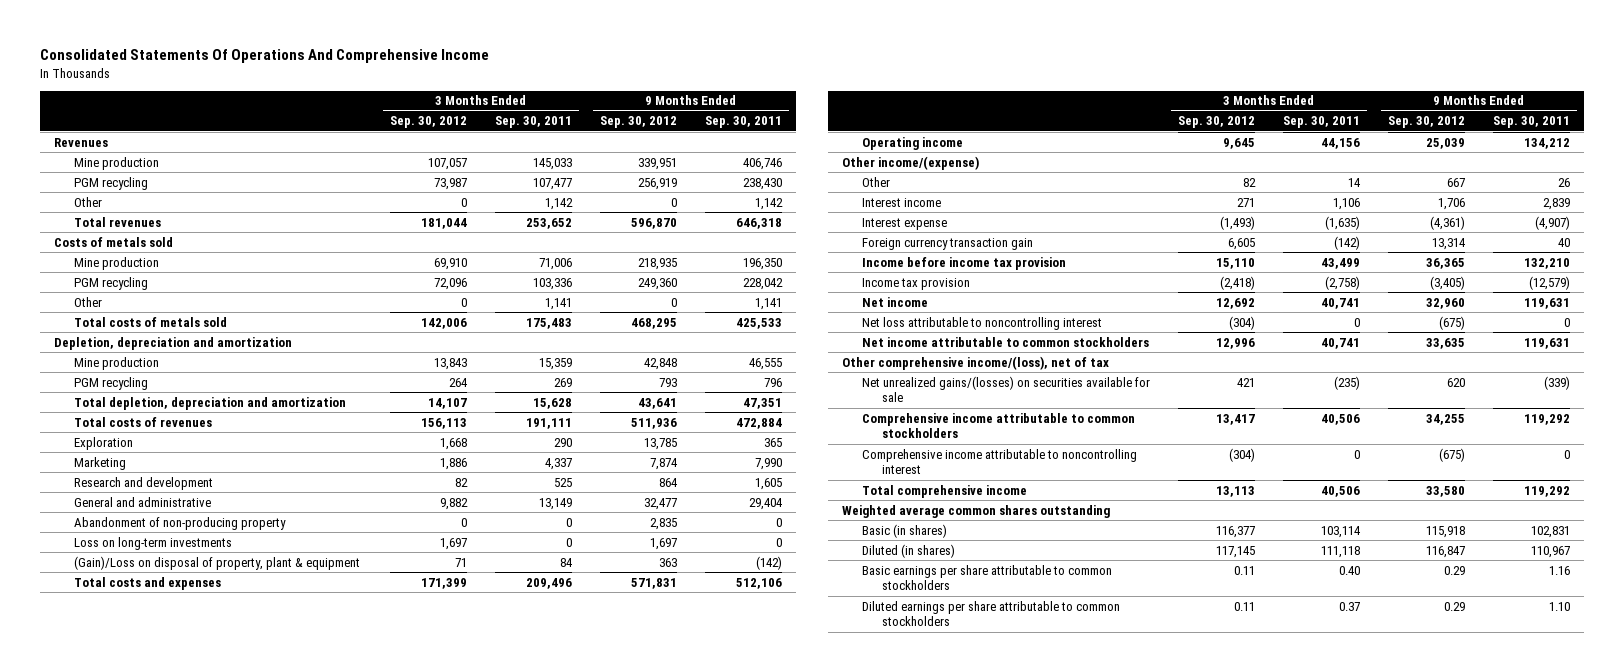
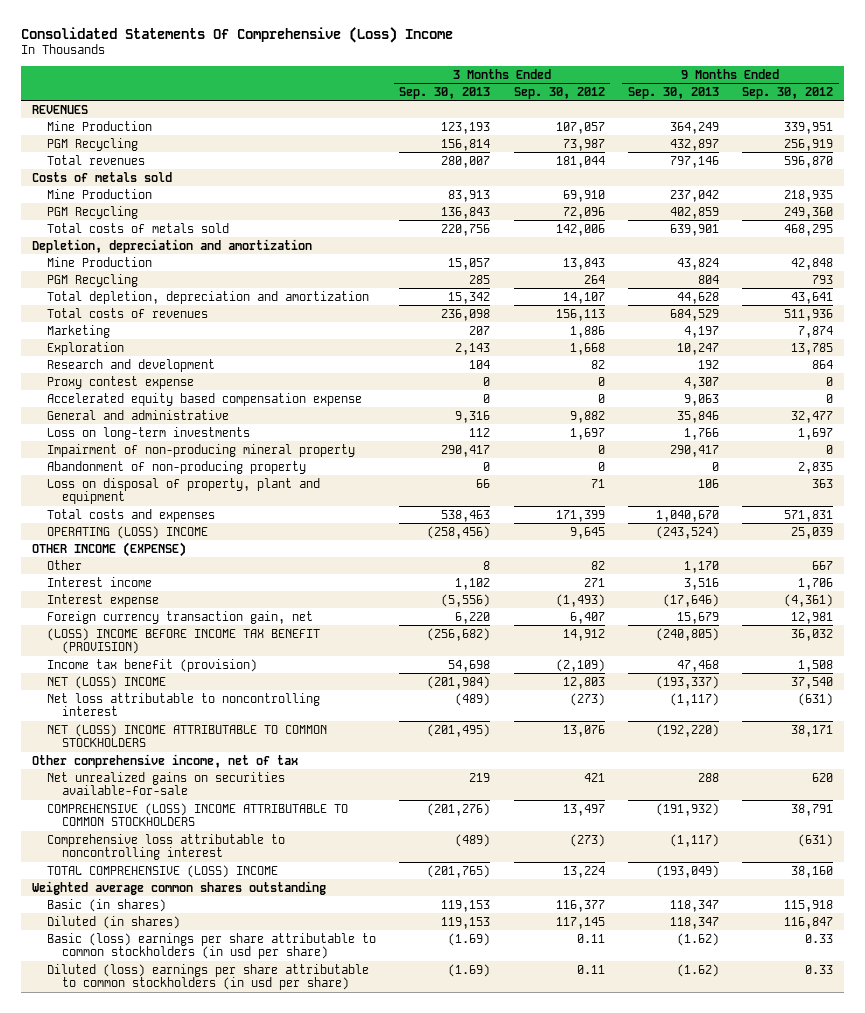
[40,49,490,64] Consolidated Statements Of Operations And Comprehensive Income -> [20,26,453,43] Consolidated Statements Of Comprehensive (Loss) Income
[495,116,573,129] Sep. 30, 2011 -> none
[704,116,782,129] Sep. 30, 2011 -> none
none -> [399,86,491,99] Sep. 30, 2013
none -> [627,86,719,99] Sep. 30, 2013
[74,196,103,207] Other -> none
[54,137,109,147] Revenues -> [32,104,89,114] REVENUES
[74,156,160,170] Mine production -> [47,120,153,131] Mine Production
[74,176,149,190] PGM recycling -> [47,137,139,151] PGM Recycling
[74,296,103,307] Other -> none
[74,256,160,270] Mine production -> [47,188,153,199] Mine Production
[74,276,149,290] PGM recycling -> [47,205,139,219] PGM Recycling
[74,356,160,370] Mine production -> [47,256,153,267] Mine Production
[74,376,149,390] PGM recycling -> [47,273,139,287] PGM Recycling
[74,436,134,450] Exploration -> [47,341,125,355] Exploration
none -> [47,375,195,389] Proxy contest expense
none -> [47,392,363,406] Accelerated equity based compensation expense
none -> [47,443,356,457] Impairment of non-producing mineral property
[74,516,287,530] Abandonment of non-producing property -> [47,460,307,474] Abandonment of non-producing property
[74,555,361,570] (Gain)/Loss on disposal of property, plant & equipment -> [47,477,321,505] Loss on disposal of property, plant and equipment
[861,136,963,150] Operating income -> [47,525,209,539] OPERATING (LOSS) INCOME
[842,155,980,170] Other income/(expense) -> [32,541,187,557] OTHER INCOME (EXPENSE)
[861,237,1033,250] Foreign currency transaction gain -> [47,610,314,624] Foreign currency transaction gain, net
[1227,237,1255,250] 6,605 -> [569,611,605,624] 6,407
[1431,237,1466,250] 13,314 -> [790,611,833,624] 12,981
[861,256,1066,270] Income before income tax provision -> [47,627,321,655] (LOSS) INCOME BEFORE INCOME TAX BENEFIT (PROVISION)
[1215,257,1255,269] 15,110 -> [562,628,605,641] 14,912
[1425,257,1465,269] 36,365 -> [790,628,833,641] 36,032
[861,277,970,290] Income tax provision -> [47,658,258,672] Income tax benefit (provision)
[1219,275,1255,290] (2,418) -> [555,658,605,672] (2,109)
[1429,275,1465,290] (3,405) -> [797,659,833,672] 1,508
[861,296,928,307] Net income -> [47,675,167,689] NET (LOSS) INCOME
[1215,297,1255,309] 12,692 -> [562,676,605,689] 12,803
[1425,297,1465,309] 32,960 -> [790,676,833,689] 37,540
[1228,315,1255,330] (304) -> [569,692,605,706] (273)
[1438,315,1465,330] (675) -> [797,692,833,706] (631)
[861,336,1149,347] Net income attributable to common stockholders -> [47,723,328,748] NET (LOSS) INCOME ATTRIBUTABLE TO COMMON STOCKHOLDERS
[1215,337,1255,349] 12,996 -> [562,724,605,737] 13,076
[1425,337,1465,349] 33,635 -> [790,724,833,737] 38,171
[842,355,1110,370] Other comprehensive income/(loss), net of tax -> [32,753,299,768] Other comprehensive income, net of tax
[861,375,1150,403] Net unrealized gains/(losses) on securities available for sale -> [47,771,286,796] Net unrealized gains on securities available-for-sale
[861,412,1135,439] Comprehensive income attributable to common stockholders -> [47,802,349,827] COMPREHENSIVE (LOSS) INCOME ATTRIBUTABLE TO COMMON STOCKHOLDERS
[1215,413,1255,425] 13,417 -> [562,803,605,816] 13,497
[1425,413,1465,425] 34,255 -> [790,803,833,816] 38,791
[861,448,1137,475] Comprehensive income attributable to noncontrolling interest -> [47,833,286,861] Comprehensive loss attributable to noncontrolling interest
[1228,447,1255,462] (304) -> [569,833,605,847] (273)
[1438,447,1465,462] (675) -> [797,833,833,847] (631)
[861,484,1027,498] Total comprehensive income -> [47,864,279,878] TOTAL COMPREHENSIVE (LOSS) INCOME
[1215,485,1255,497] 13,113 -> [562,865,605,878] 13,224
[1425,485,1465,497] 33,580 -> [790,865,833,878] 38,160
[861,564,1112,591] Basic earnings per share attributable to common stockholders -> [47,932,377,960] Basic (loss) earnings per share attributable to common stockholders (in usd per share)
[1443,565,1465,575] 0.29 -> [804,933,833,943] 0.33
[861,600,1120,627] Diluted earnings per share attributable to common stockholders -> [47,963,370,991] Diluted (loss) earnings per share attributable to common stockholders (in usd per share)
[1443,601,1465,611] 0.29 -> [804,964,833,974] 0.33

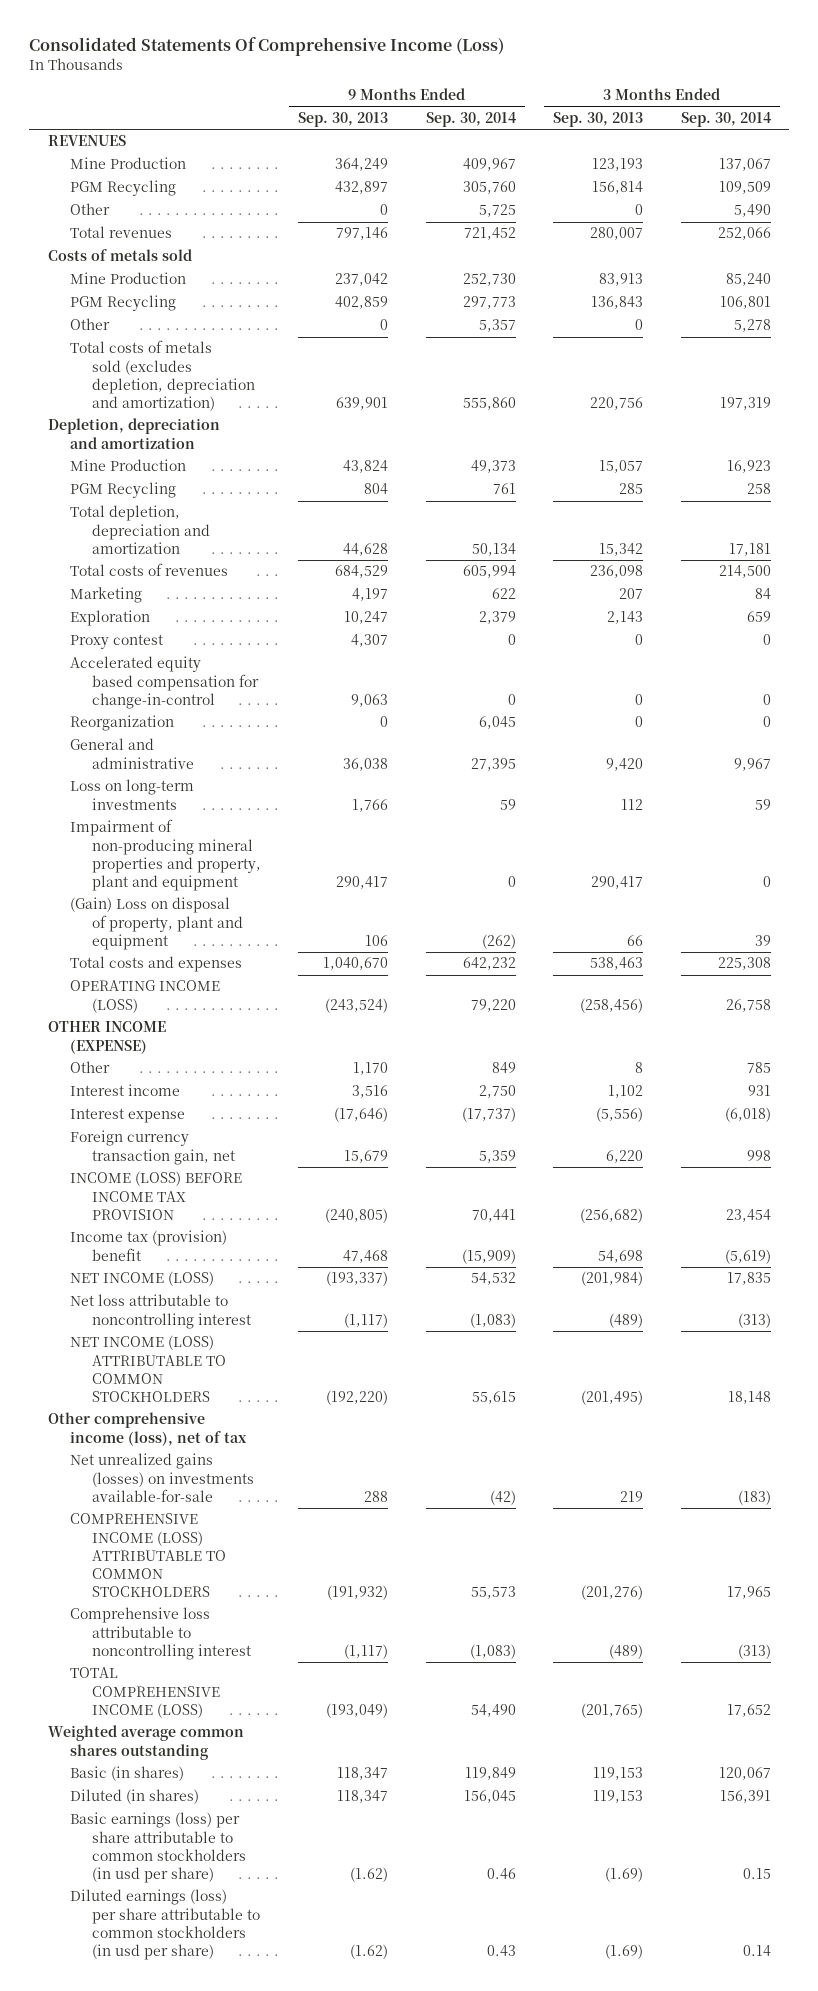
[20,26,453,43] Consolidated Statements Of Comprehensive (Loss) Income -> [29,36,505,56] Consolidated Statements Of Comprehensive Income (Loss)
[513,86,605,99] Sep. 30, 2012 -> none
[741,86,833,99] Sep. 30, 2012 -> none
none -> [425,112,516,128] Sep. 30, 2014
none -> [680,112,771,128] Sep. 30, 2014
none -> [69,203,110,216] Other
none -> [69,318,110,331] Other
[47,222,230,233] Total costs of metals sold -> [69,340,255,411] Total costs of metals sold (excludes depletion, depreciation and amortization)
[47,358,216,372] Research and development -> none
[47,375,195,389] Proxy contest expense -> [69,634,163,650] Proxy contest
[47,392,363,406] Accelerated equity based compensation expense -> [69,656,259,709] Accelerated equity based compensation for change-in-control
none -> [69,715,174,732] Reorganization
[455,410,491,423] 9,316 -> [606,757,644,771] 9,420
[676,410,719,423] 35,846 -> [343,757,389,771] 36,038
[47,460,307,474] Abandonment of non-producing property -> none
[47,443,356,457] Impairment of non-producing mineral property -> [69,819,261,891] Impairment of non-producing mineral properties and property, plant and equipment
[47,477,321,505] Loss on disposal of property, plant and equipment -> [69,897,243,950] (Gain) Loss on disposal of property, plant and equipment
[47,525,209,539] OPERATING (LOSS) INCOME -> [69,980,220,1013] OPERATING INCOME (LOSS)
[47,627,321,655] (LOSS) INCOME BEFORE INCOME TAX BENEFIT (PROVISION) -> [69,1171,242,1220] INCOME (LOSS) BEFORE INCOME TAX PROVISION
[47,658,258,672] Income tax benefit (provision) -> [69,1230,227,1261] Income tax (provision) benefit
[47,675,167,689] NET (LOSS) INCOME -> [69,1271,214,1287] NET INCOME (LOSS)
[47,723,328,748] NET (LOSS) INCOME ATTRIBUTABLE TO COMMON STOCKHOLDERS -> [69,1335,226,1402] NET INCOME (LOSS) ATTRIBUTABLE TO COMMON STOCKHOLDERS
[32,753,299,768] Other comprehensive income, net of tax -> [47,1412,247,1446] Other comprehensive income (loss), net of tax
[47,771,286,796] Net unrealized gains on securities available-for-sale -> [69,1453,254,1502] Net unrealized gains (losses) on investments available-for-sale
[47,802,349,827] COMPREHENSIVE (LOSS) INCOME ATTRIBUTABLE TO COMMON STOCKHOLDERS -> [69,1513,226,1597] COMPREHENSIVE INCOME (LOSS) ATTRIBUTABLE TO COMMON STOCKHOLDERS
[47,864,279,878] TOTAL COMPREHENSIVE (LOSS) INCOME -> [69,1667,220,1718] TOTAL COMPREHENSIVE INCOME (LOSS)
[47,932,377,960] Basic (loss) earnings per share attributable to common stockholders (in usd per share) -> [69,1812,246,1883] Basic earnings (loss) per share attributable to common stockholders (in usd per share)
[47,963,370,991] Diluted (loss) earnings per share attributable to common stockholders (in usd per share) -> [69,1889,260,1960] Diluted earnings (loss) per share attributable to common stockholders (in usd per share)

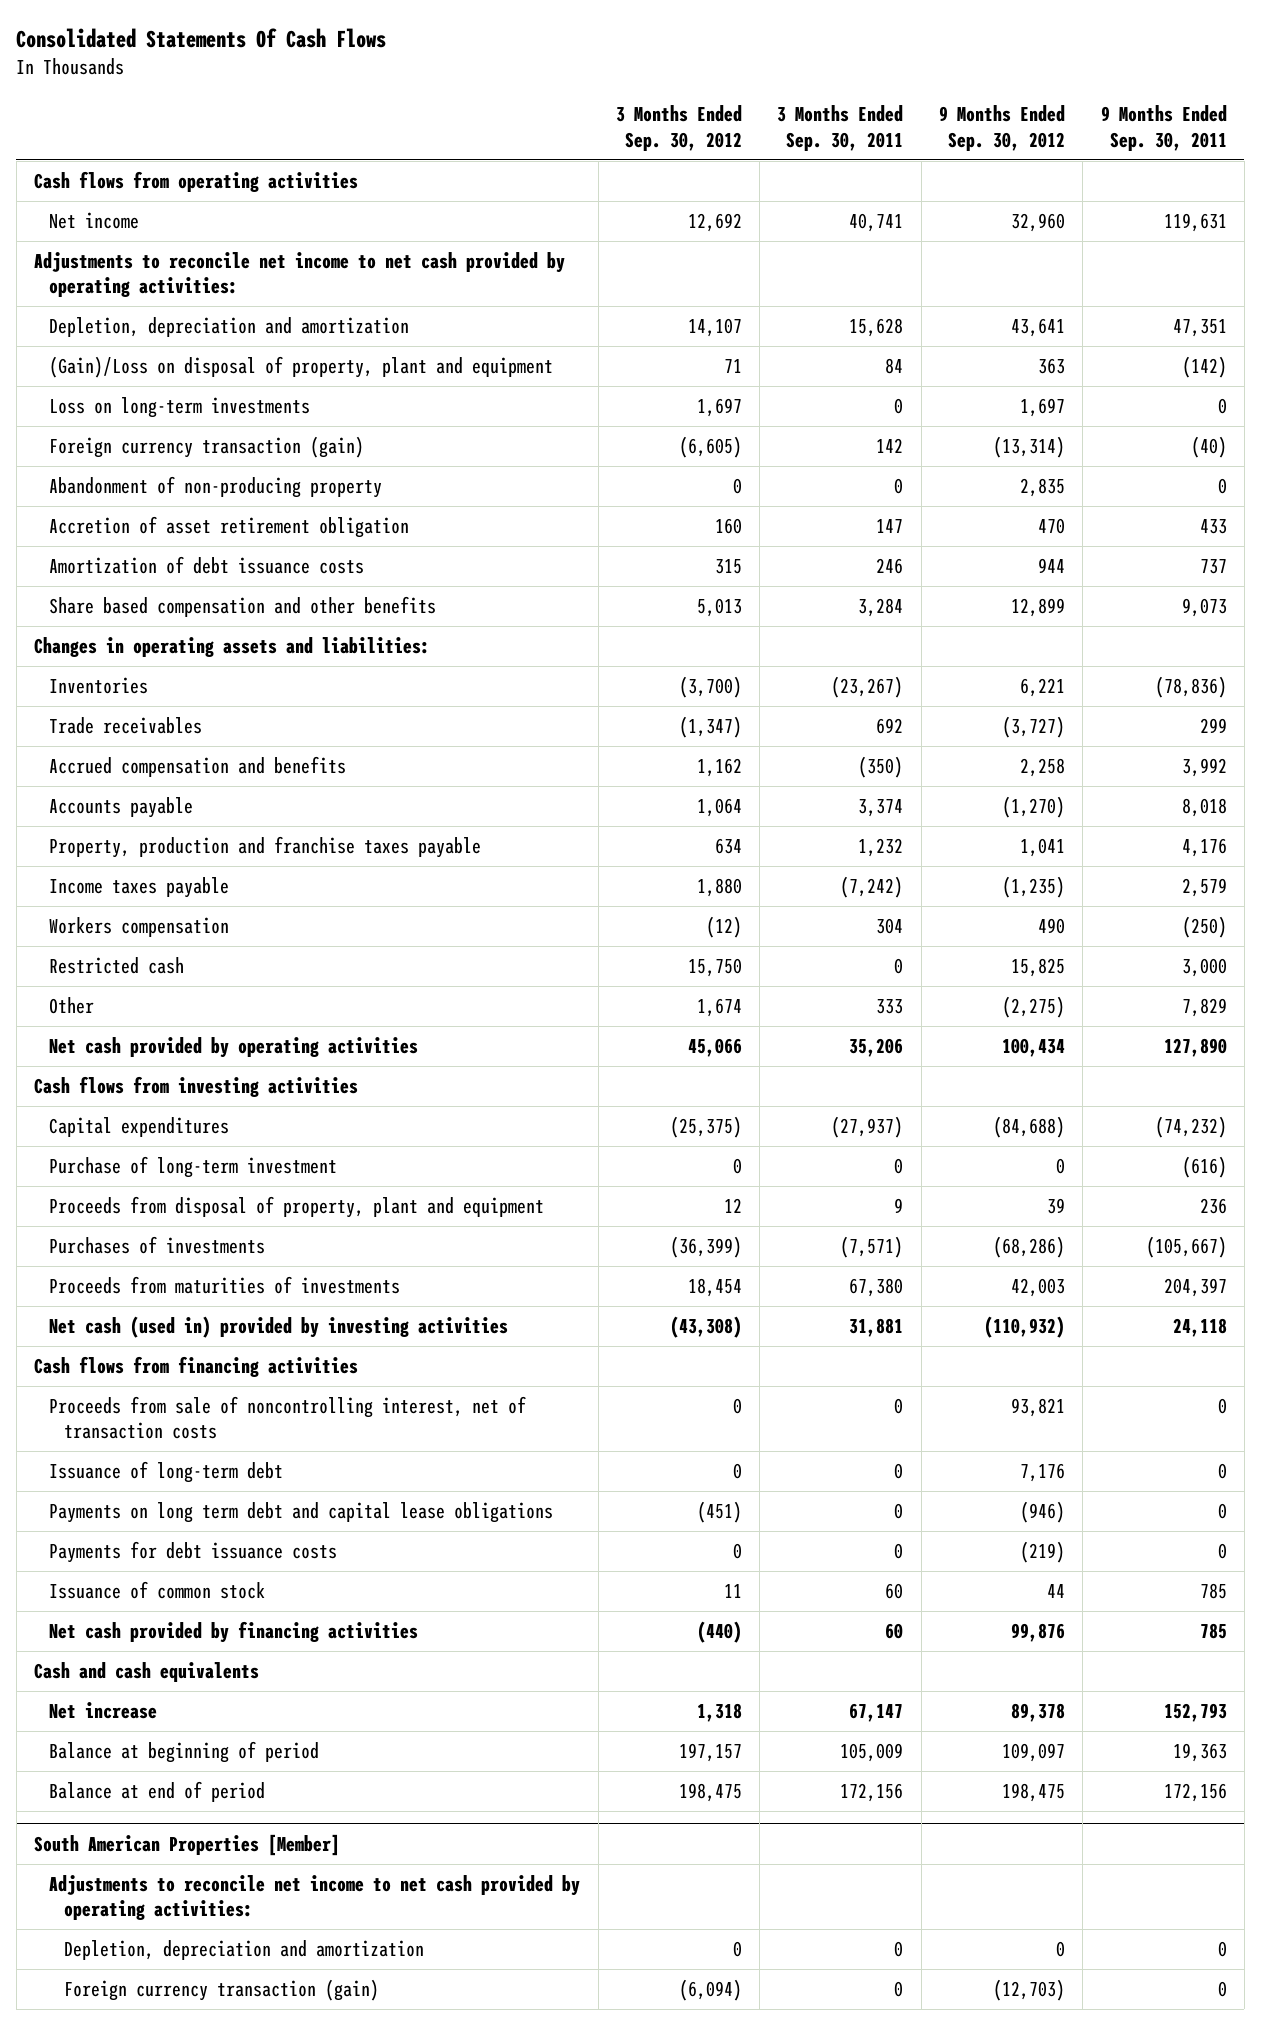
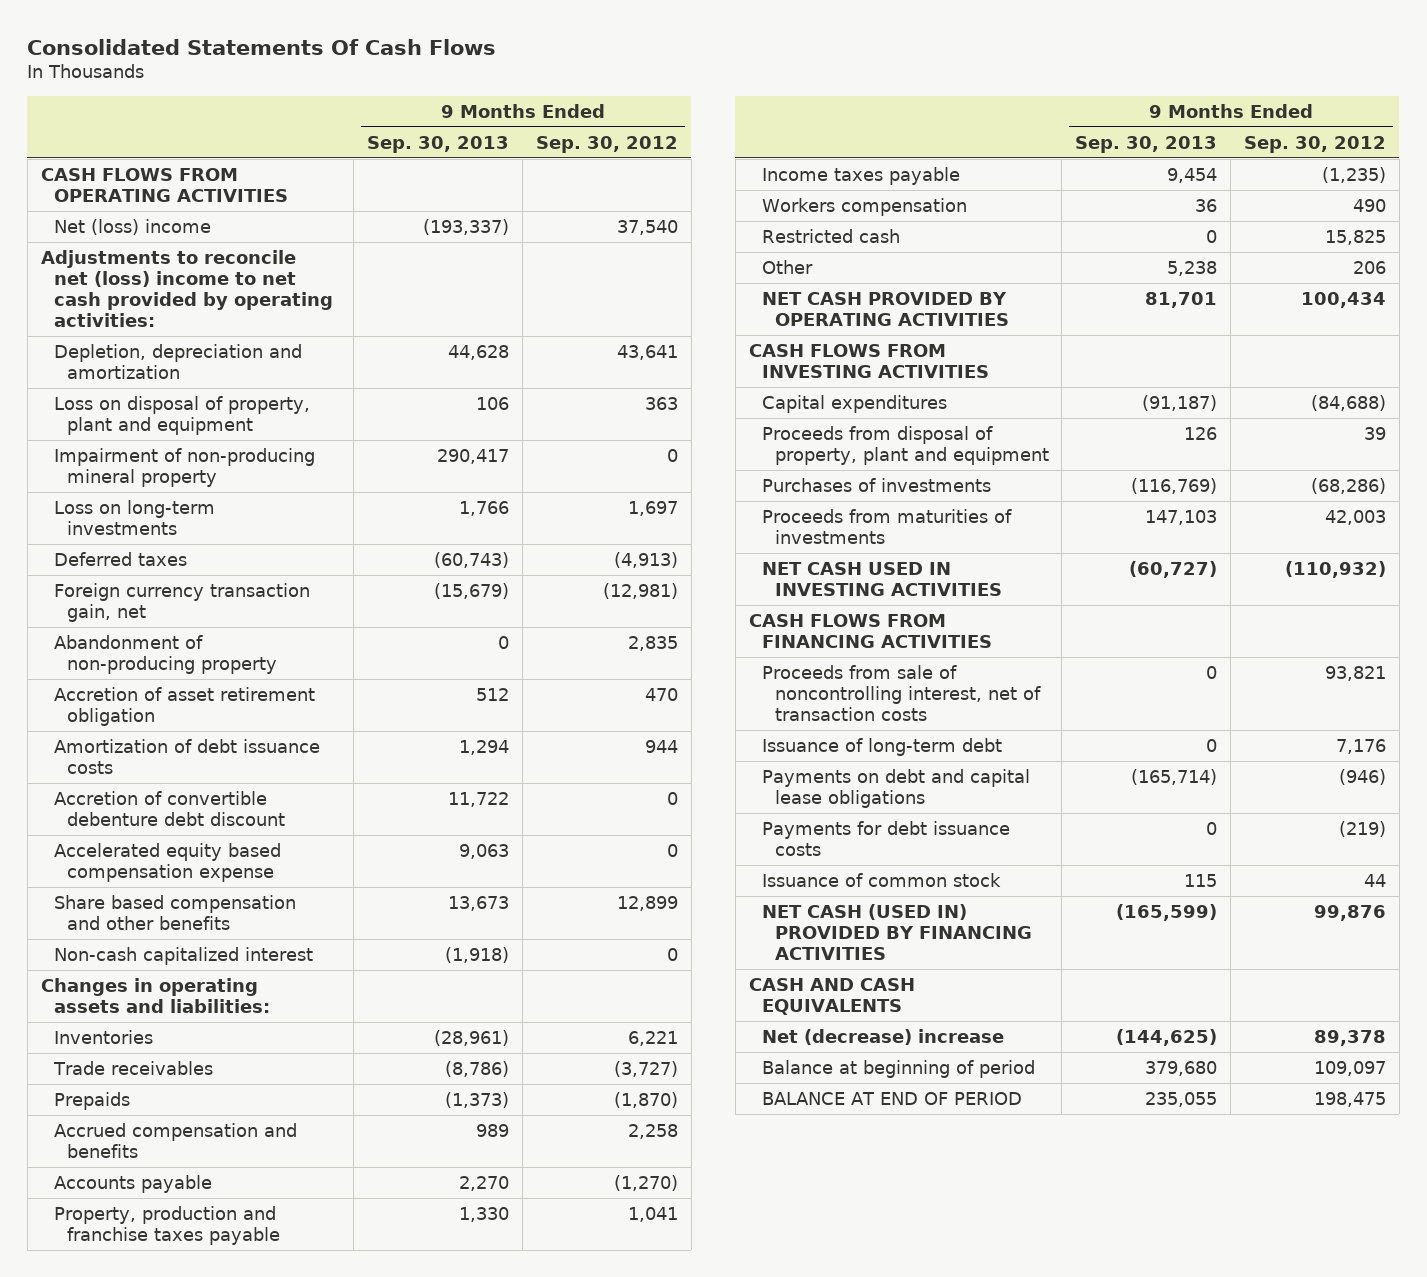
[615,105,742,151] 3 Months Ended Sep. 30, 2012 -> none
[777,105,904,151] 3 Months Ended Sep. 30, 2011 -> none
[1100,105,1227,151] 9 Months Ended Sep. 30, 2011 -> none
none -> [367,135,510,153] Sep. 30, 2013
[34,170,359,192] Cash flows from operating activities -> [40,167,288,202] CASH FLOWS FROM OPERATING ACTIVITIES
[49,211,140,229] Net income -> [53,218,211,235] Net (loss) income
[1011,212,1066,232] 32,960 -> [616,219,678,235] 37,540
[34,251,566,298] Adjustments to reconcile net income to net cash provided by operating activities: -> [40,249,333,327] Adjustments to reconcile net (loss) income to net cash provided by operating activities:
[49,355,554,378] (Gain)/Loss on disposal of property, plant and equipment -> [53,395,310,435] Loss on disposal of property, plant and equipment
none -> [53,447,315,487] Impairment of non-producing mineral property
none -> [53,551,187,566] Deferred taxes
[49,435,365,458] Foreign currency transaction (gain) -> [53,582,310,622] Foreign currency transaction gain, net
[993,435,1066,458] (13,314) -> [602,582,678,599] (12,981)
none -> [53,790,285,826] Accretion of convertible debenture debt discount
none -> [53,842,281,882] Accelerated equity based compensation expense
none -> [53,946,313,965] Non-cash capitalized interest
none -> [53,1091,130,1110] Prepaids
[1002,995,1066,1018] (2,275) -> [1352,260,1386,274] 206
[49,1036,419,1058] Net cash provided by operating activities -> [761,291,1009,326] NET CASH PROVIDED BY OPERATING ACTIVITIES
[34,1075,359,1097] Cash flows from investing activities -> [748,343,989,378] CASH FLOWS FROM INVESTING ACTIVITIES
[49,1155,338,1178] Purchase of long-term investment -> none
[49,1315,509,1338] Net cash (used in) provided by investing activities -> [761,561,1002,596] NET CASH USED IN INVESTING ACTIVITIES
[34,1355,359,1377] Cash flows from financing activities -> [748,613,992,648] CASH FLOWS FROM FINANCING ACTIVITIES
[49,1501,554,1523] Payments on long term debt and capital lease obligations -> [761,768,1030,808] Payments on debt and capital lease obligations
[49,1620,419,1643] Net cash provided by financing activities -> [761,903,1032,960] NET CASH (USED IN) PROVIDED BY FINANCING ACTIVITIES
[34,1661,260,1682] Cash and cash equivalents -> [748,977,915,1015] CASH AND CASH EQUIVALENTS
[49,1701,158,1719] Net increase -> [761,1028,1004,1045] Net (decrease) increase
[34,1833,341,1856] South American Properties [Member] -> none
[49,1874,581,1921] Adjustments to reconcile net income to net cash provided by operating activities: -> none
[64,1939,425,1960] Depletion, depreciation and amortization -> none
[64,1978,380,2001] Foreign currency transaction (gain) -> none
[49,1780,266,1802] Balance at end of period -> [761,1091,1022,1105] BALANCE AT END OF PERIOD

